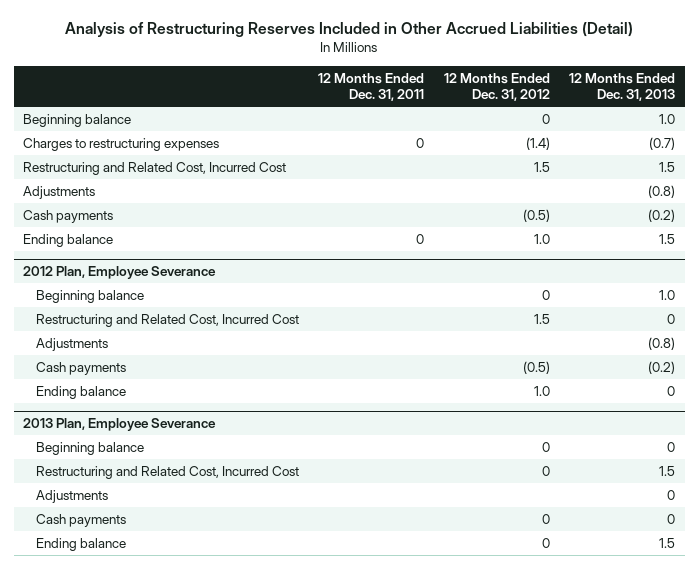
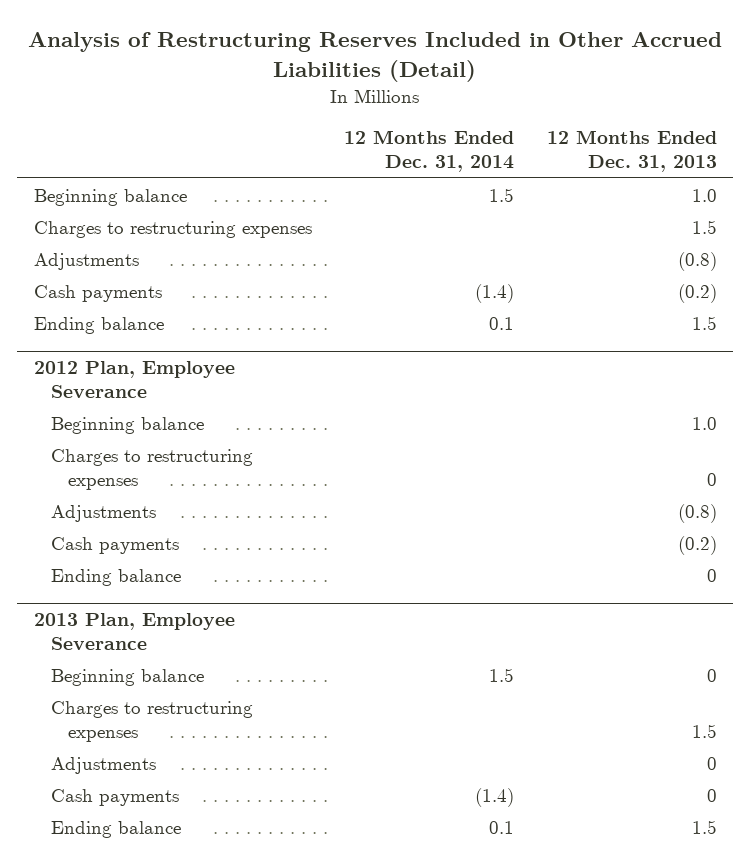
[318,72,425,102] 12 Months Ended Dec. 31, 2011 -> none
[443,72,550,102] 12 Months Ended Dec. 31, 2012 -> none
none -> [344,130,515,173] 12 Months Ended Dec. 31, 2014
[23,161,287,175] Restructuring and Related Cost, Incurred Cost -> none
[649,136,676,150] (0.7) -> [692,219,718,234] 1.5
[35,313,299,327] Restructuring and Related Cost, Incurred Cost -> [50,448,253,490] Charges to restructuring expenses
[35,465,299,479] Restructuring and Related Cost, Incurred Cost -> [50,700,253,742] Charges to restructuring expenses

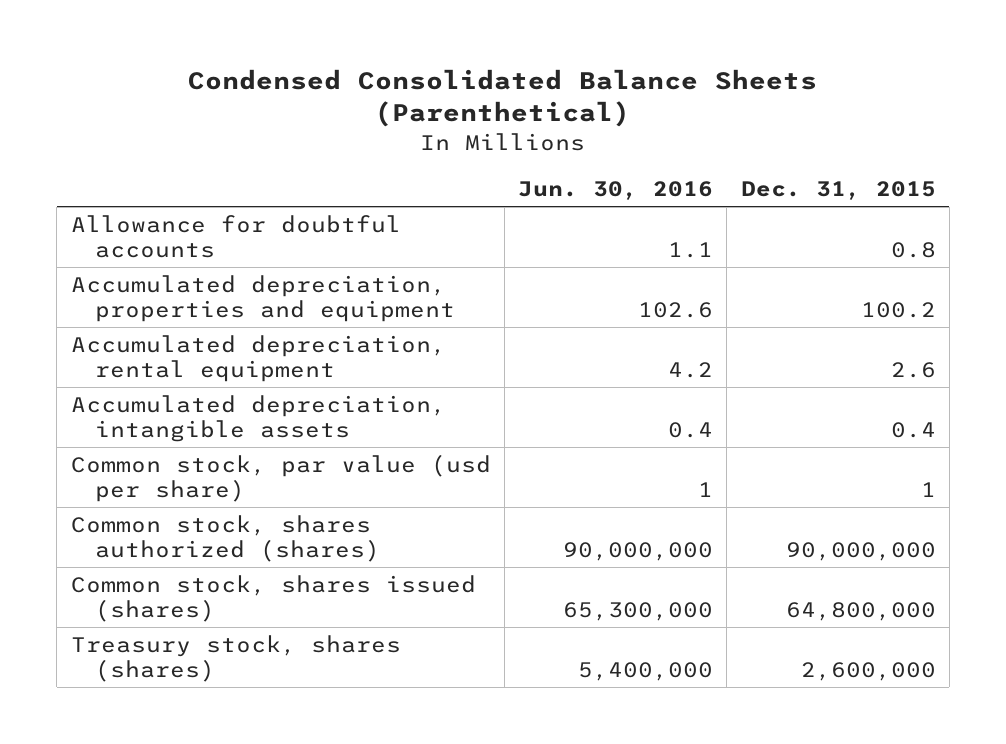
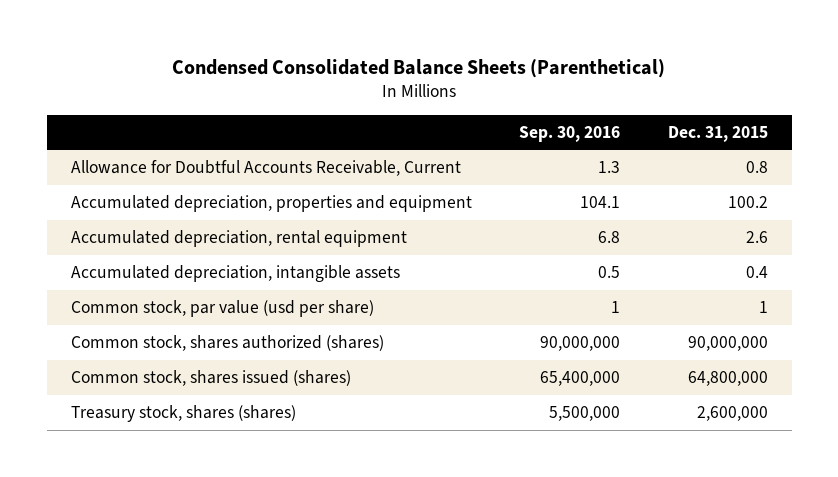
[518,180,714,200] Jun. 30, 2016 -> none
none -> [519,125,621,142] Sep. 30, 2016
[70,215,401,258] Allowance for doubtful accounts -> [70,160,461,177] Allowance for Doubtful Accounts Receivable, Current

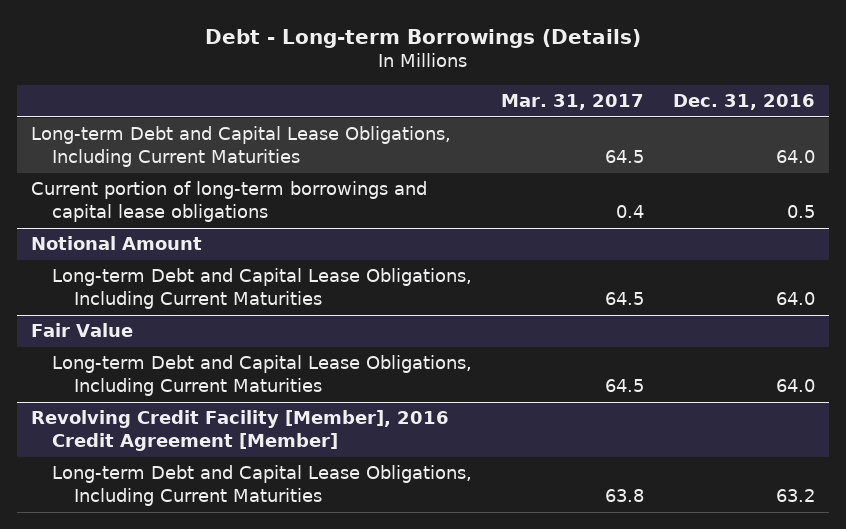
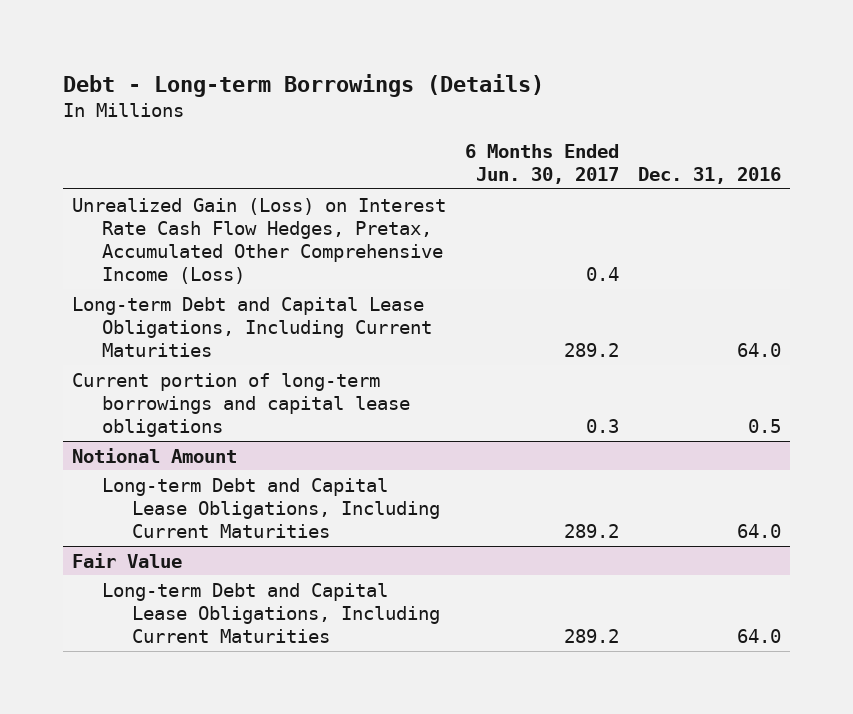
[501,94,645,111] Mar. 31, 2017 -> none
none -> [465,143,620,184] 6 Months Ended Jun. 30, 2017
none -> [72,197,447,284] Unrealized Gain (Loss) on Interest Rate Cash Flow Hedges, Pretax, Accumulated Other Comprehensive Income (Loss)
[31,410,450,451] Revolving Credit Facility [Member], 2016 Credit Agreement [Member] -> none
[52,465,473,506] Long-term Debt and Capital Lease Obligations, Including Current Maturities -> none

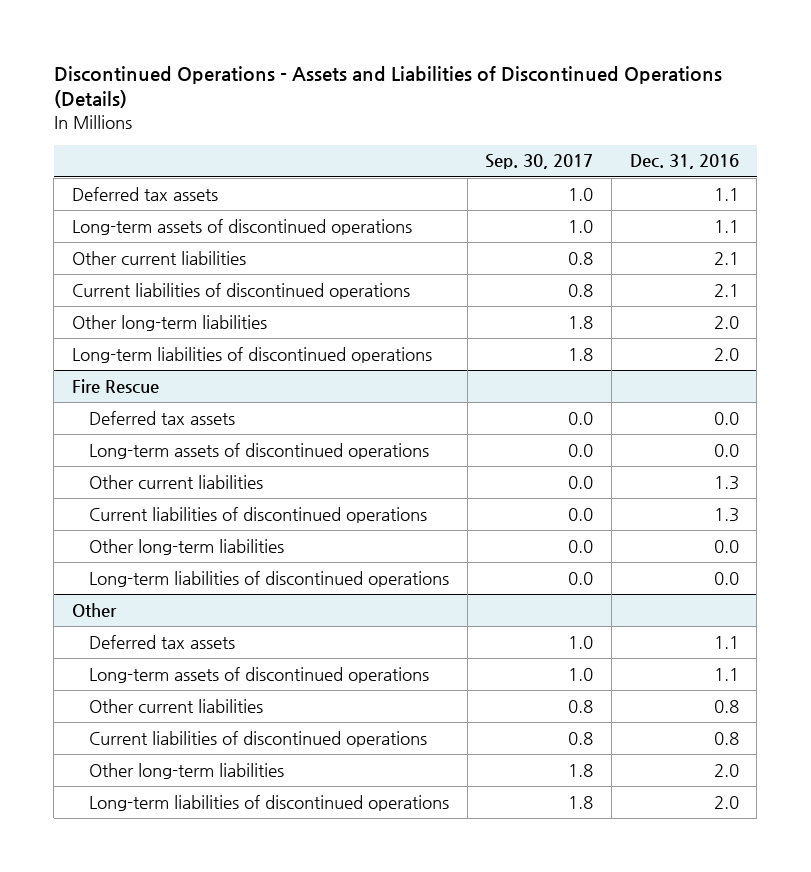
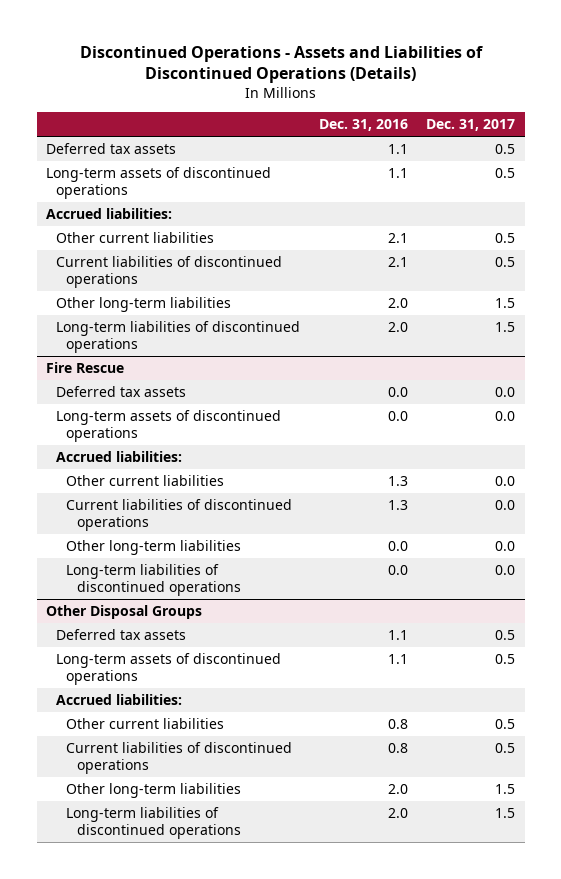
[485,154,594,170] Sep. 30, 2017 -> none
none -> [426,119,516,132] Dec. 31, 2017
none -> [45,208,172,220] Accrued liabilities:
none -> [56,451,183,463] Accrued liabilities:
[71,602,117,617] Other -> [45,605,202,620] Other Disposal Groups
none -> [56,694,183,706] Accrued liabilities:

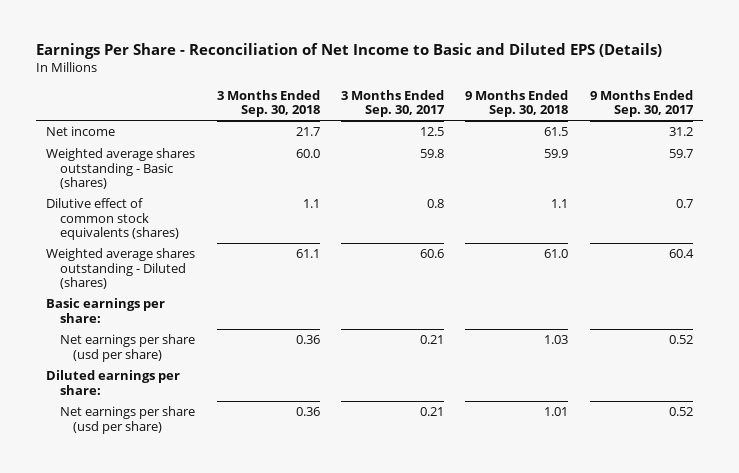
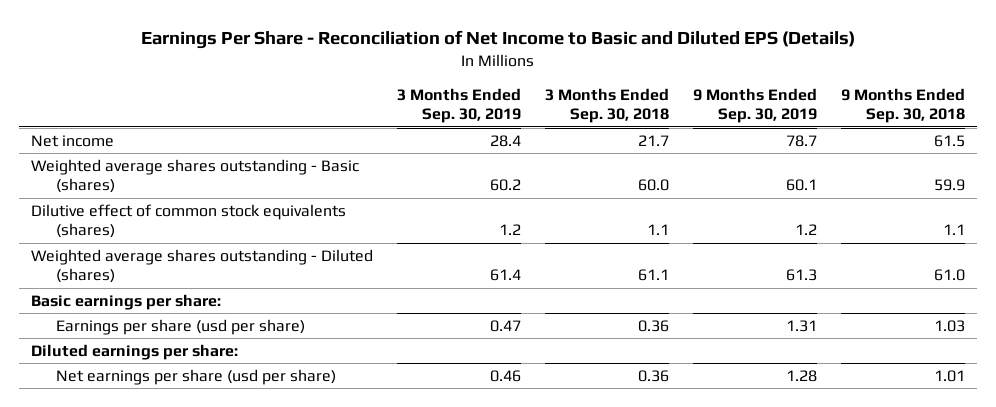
[340,89,445,118] 3 Months Ended Sep. 30, 2017 -> none
[589,89,694,118] 9 Months Ended Sep. 30, 2017 -> none
none -> [396,87,521,124] 3 Months Ended Sep. 30, 2019
none -> [692,87,817,124] 9 Months Ended Sep. 30, 2019
[59,334,195,362] Net earnings per share (usd per share) -> [56,318,306,335] Earnings per share (usd per share)

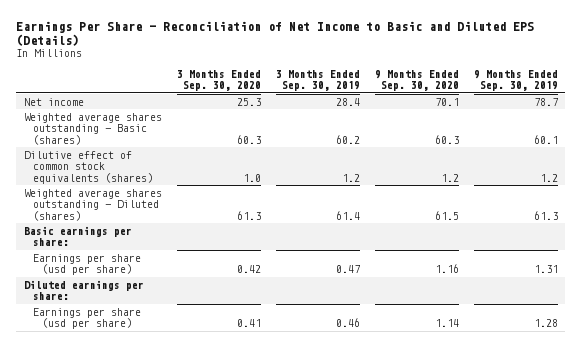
[544,87,669,124] 3 Months Ended Sep. 30, 2018 -> none
[840,87,965,124] 9 Months Ended Sep. 30, 2018 -> none
none -> [176,69,261,92] 3 Months Ended Sep. 30, 2020
none -> [374,69,459,92] 9 Months Ended Sep. 30, 2020
[56,368,337,385] Net earnings per share (usd per share) -> [33,307,142,330] Earnings per share (usd per share)

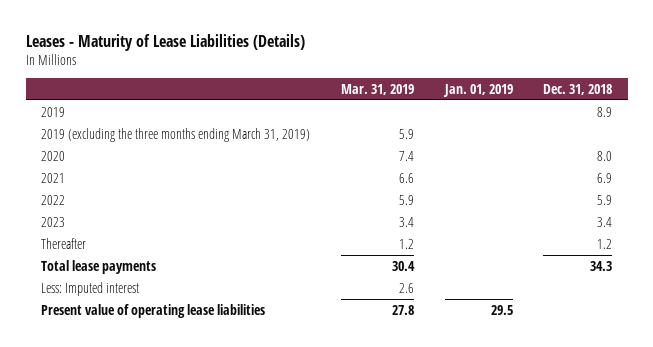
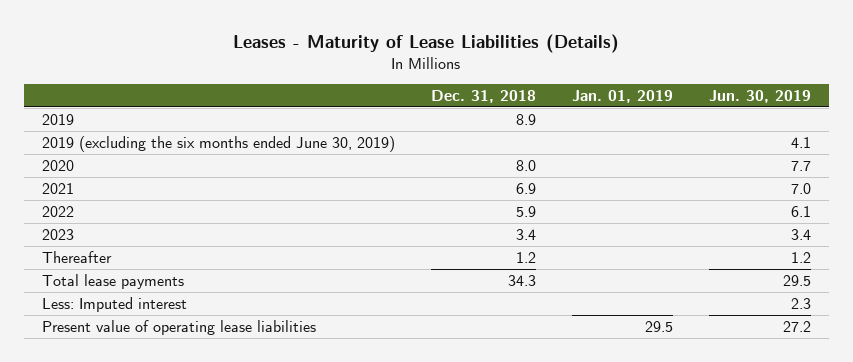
[340,84,414,96] Mar. 31, 2019 -> none
none -> [708,90,811,104] Jun. 30, 2019
[41,127,311,142] 2019 (excluding the three months ending March 31, 2019) -> [41,135,395,152] 2019 (excluding the six months ended June 30, 2019)

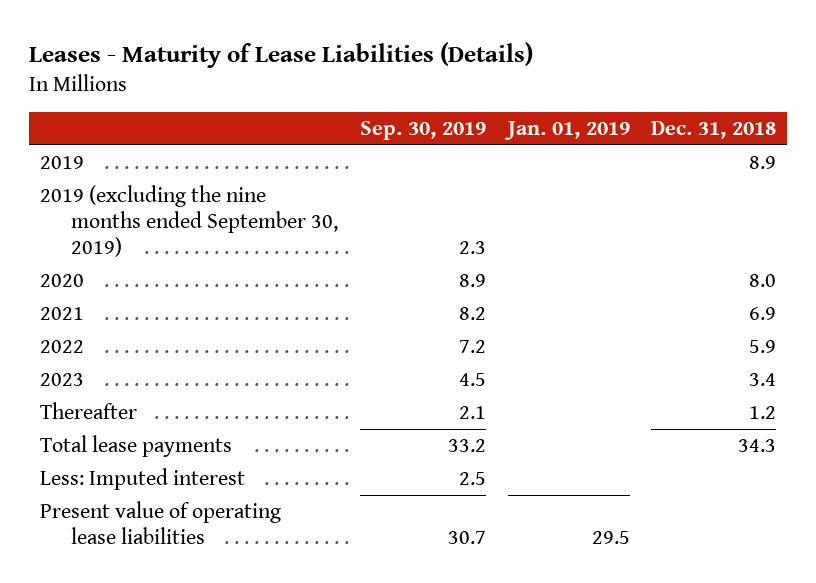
[708,90,811,104] Jun. 30, 2019 -> none
none -> [359,120,486,140] Sep. 30, 2019
[41,135,395,152] 2019 (excluding the six months ended June 30, 2019) -> [39,184,338,258] 2019 (excluding the nine months ended September 30, 2019)

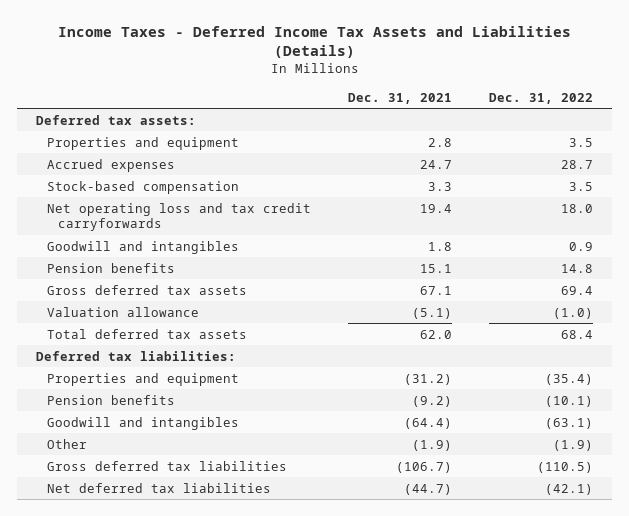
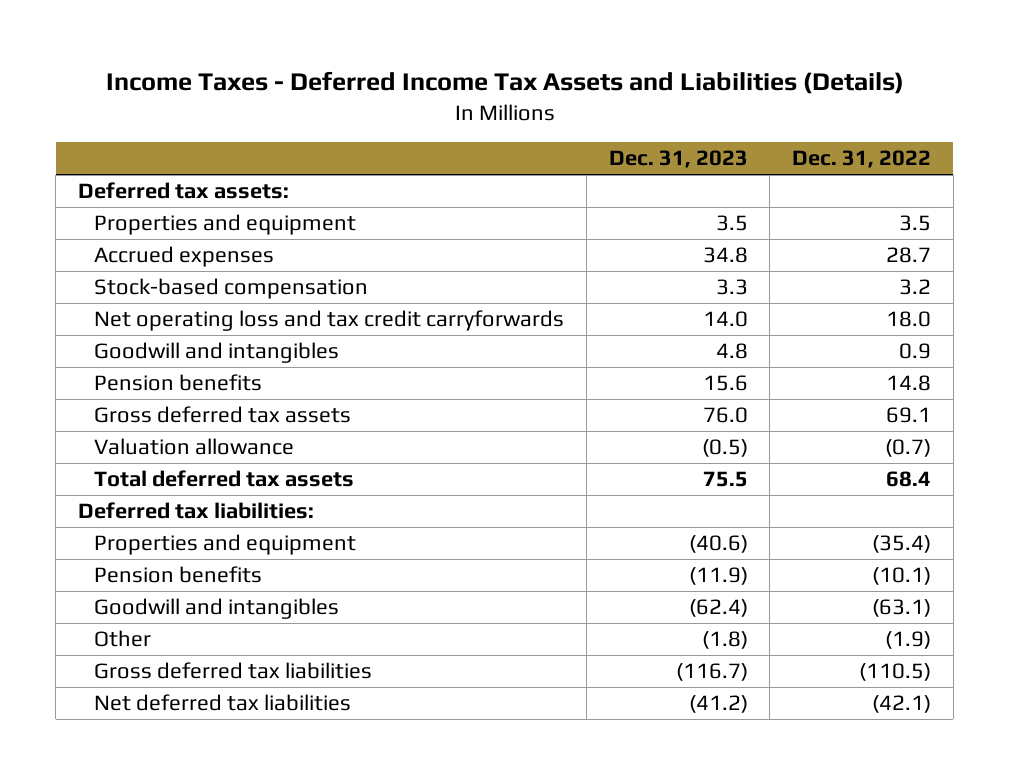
[348,92,453,104] Dec. 31, 2021 -> none
none -> [608,150,748,169] Dec. 31, 2023
[569,181,594,191] 3.5 -> [899,279,932,296] 3.2
[561,285,594,295] 69.4 -> [886,407,932,424] 69.1
[553,307,594,319] (1.0) -> [885,439,932,458] (0.7)

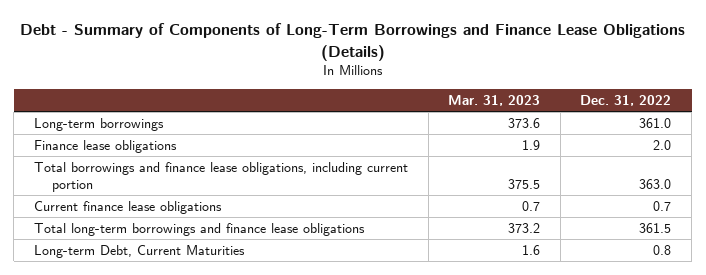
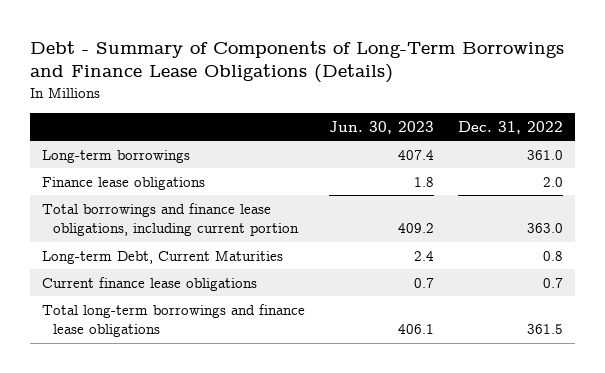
[448,94,541,106] Mar. 31, 2023 -> none
none -> [329,120,435,134] Jun. 30, 2023
[34,244,246,258] Long-term Debt, Current Maturities -> [42,249,284,264] Long-term Debt, Current Maturities

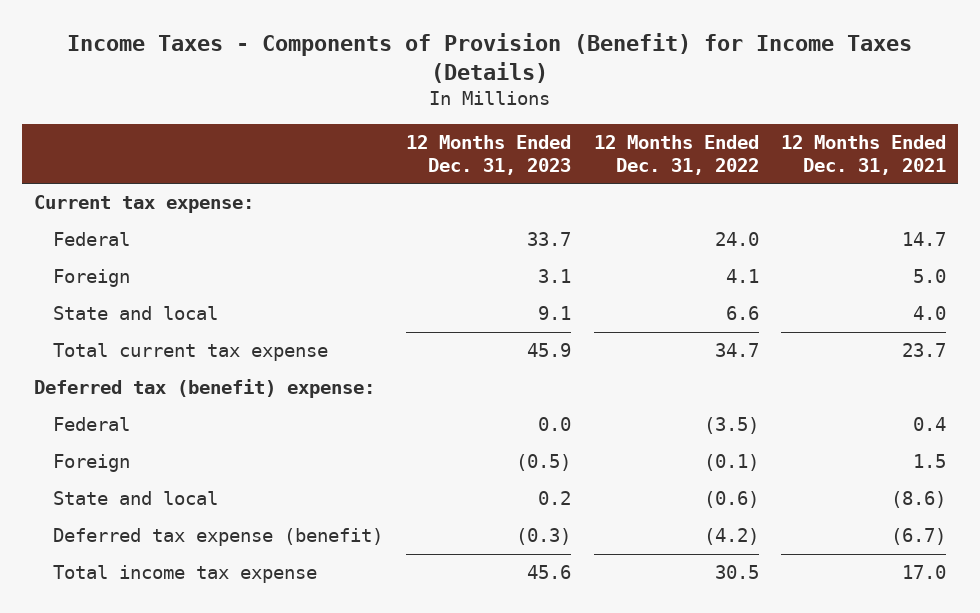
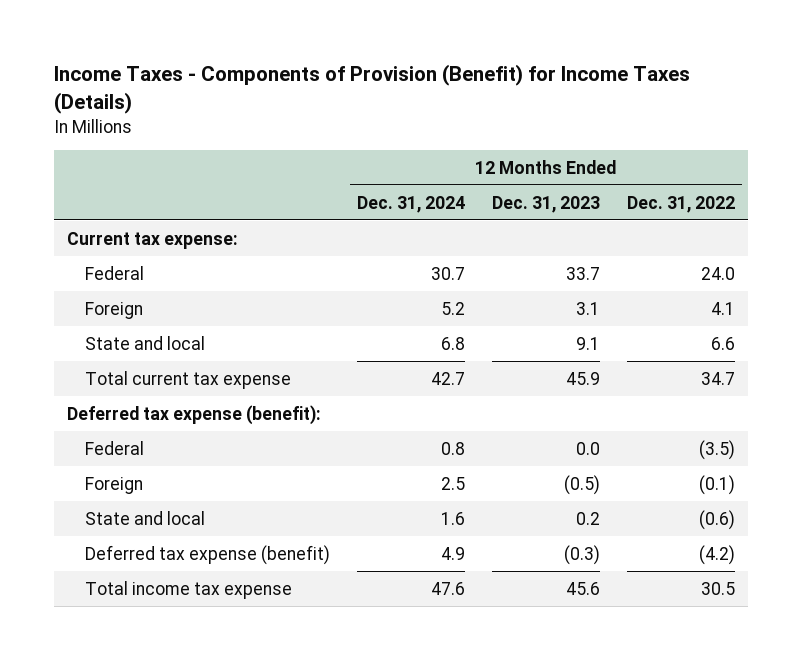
[781,135,947,175] 12 Months Ended Dec. 31, 2021 -> none
none -> [357,195,466,213] Dec. 31, 2024
[33,379,375,399] Deferred tax (benefit) expense: -> [67,404,322,425] Deferred tax expense (benefit):

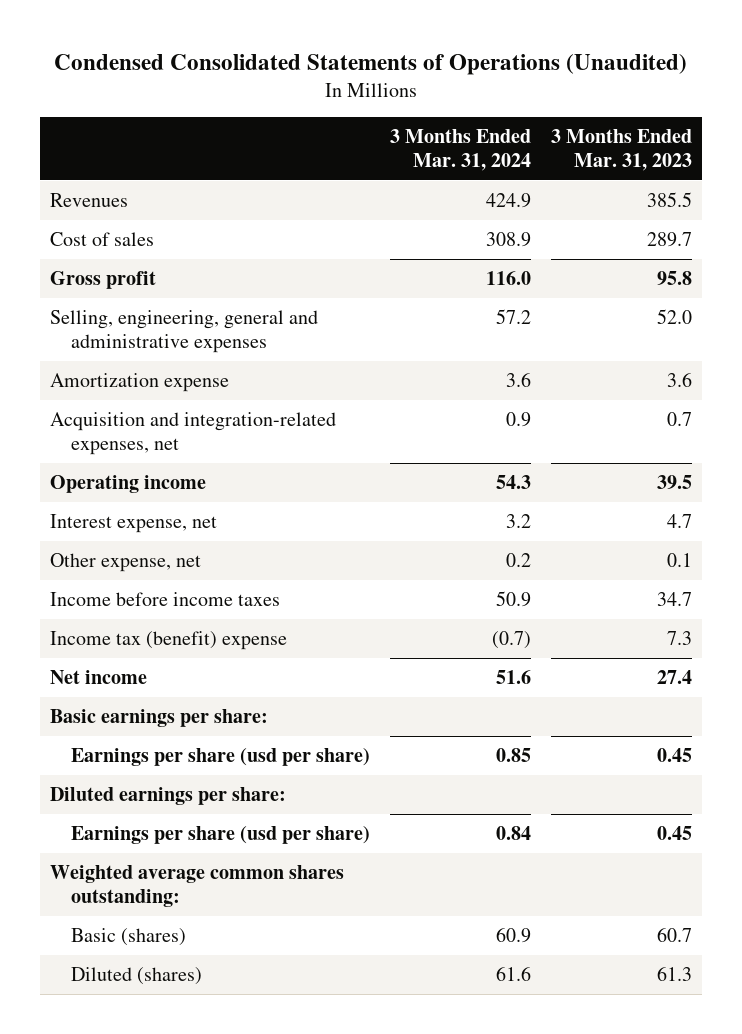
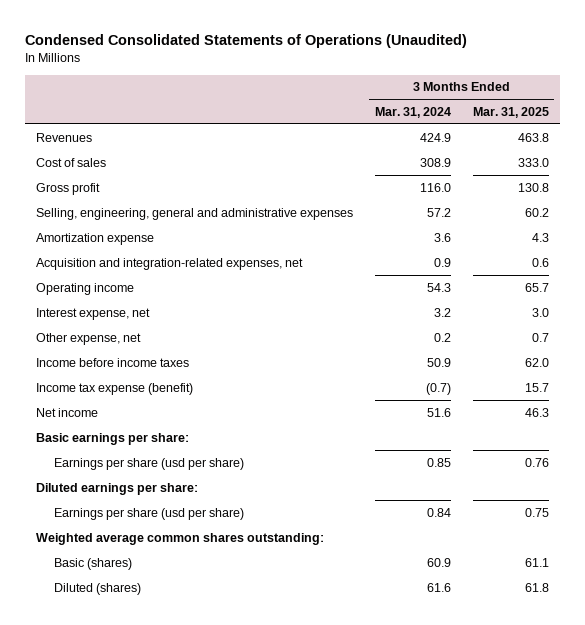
[551,129,693,171] 3 Months Ended Mar. 31, 2023 -> none
none -> [472,106,549,118] Mar. 31, 2025
[49,631,287,651] Income tax (benefit) expense -> [36,382,194,395] Income tax expense (benefit)

